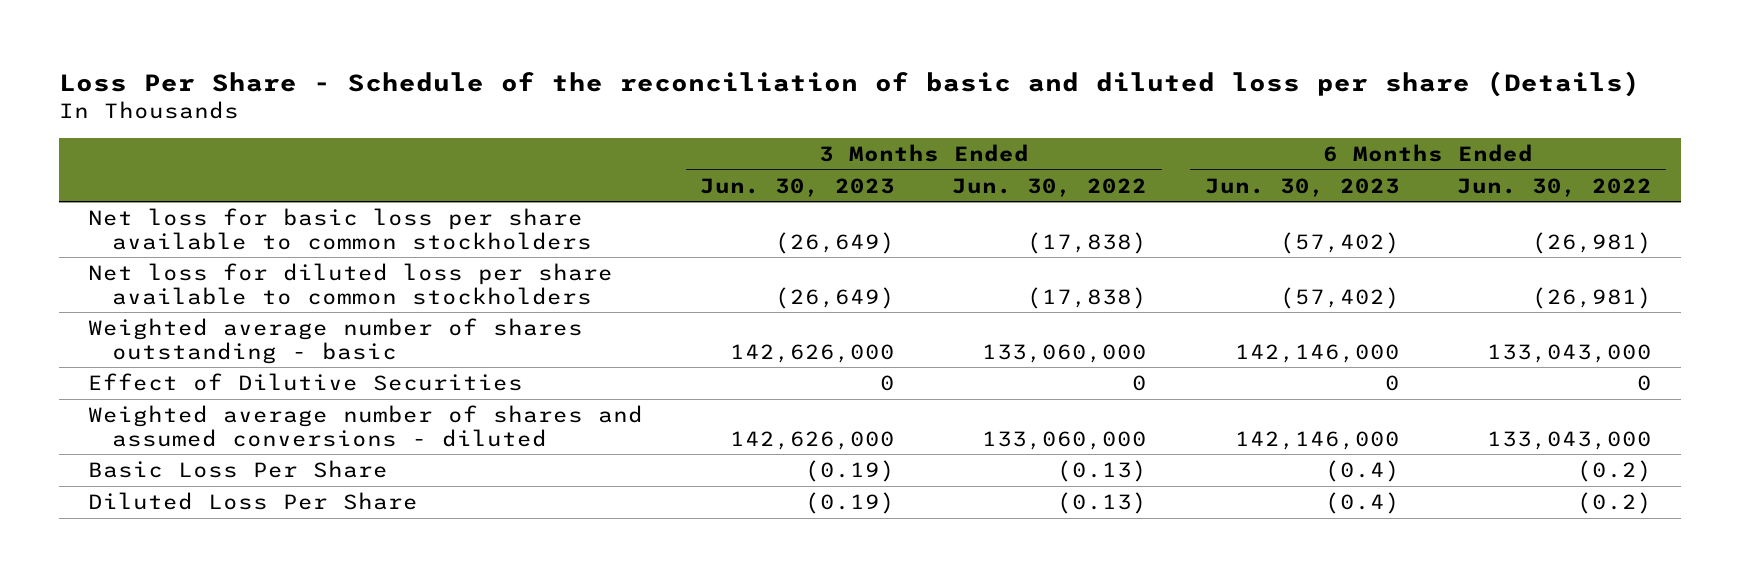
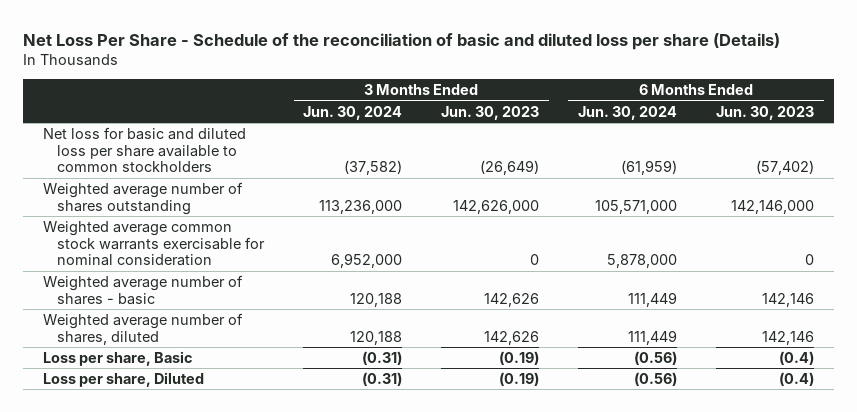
[59,70,1641,97] Loss Per Share - Schedule of the reconciliation of basic and diluted loss per share (Details) -> [23,32,781,50] Net Loss Per Share - Schedule of the reconciliation of basic and diluted loss per share (Details)
[952,177,1148,197] Jun. 30, 2022 -> none
[1456,177,1652,197] Jun. 30, 2022 -> none
none -> [303,105,403,120] Jun. 30, 2024
none -> [578,105,678,120] Jun. 30, 2024
[87,262,613,305] Net loss for diluted loss per share available to common stockholders -> none
[87,372,523,391] Effect of Dilutive Securities -> none
[87,207,592,250] Net loss for basic loss per share available to common stockholders -> [42,126,246,173] Net loss for basic and diluted loss per share available to common stockholders
none -> [42,181,243,215] Weighted average number of shares outstanding
none -> [42,220,266,267] Weighted average common stock warrants exercisable for nominal consideration
[87,317,583,364] Weighted average number of shares outstanding - basic -> [42,274,243,305] Weighted average number of shares - basic
[730,343,896,363] 142,626,000 -> [484,292,540,307] 142,626
[1234,343,1400,363] 142,146,000 -> [762,292,815,307] 142,146
[87,404,643,447] Weighted average number of shares and assumed conversions - diluted -> [42,312,243,345] Weighted average number of shares, diluted
[730,430,896,450] 142,626,000 -> [484,330,540,345] 142,626
[1234,430,1400,450] 142,146,000 -> [762,330,815,345] 142,146
[87,459,388,478] Basic Loss Per Share -> [42,350,193,366] Loss per share, Basic
[87,491,418,510] Diluted Loss Per Share -> [42,371,204,387] Loss per share, Diluted

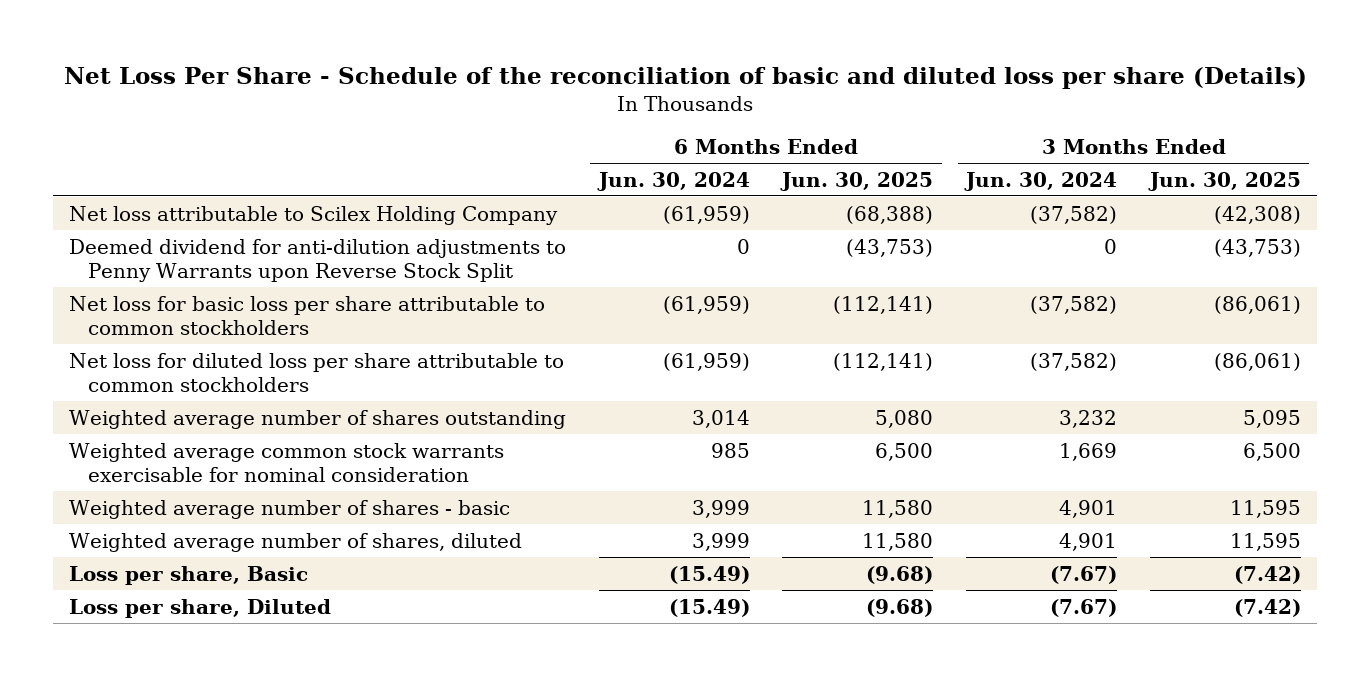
[441,105,540,120] Jun. 30, 2023 -> none
[716,105,815,120] Jun. 30, 2023 -> none
none -> [780,171,934,191] Jun. 30, 2025
none -> [1147,171,1301,191] Jun. 30, 2025
none -> [68,205,558,225] Net loss attributable to Scilex Holding Company
none -> [68,238,566,283] Deemed dividend for anti-dilution adjustments to Penny Warrants upon Reverse Stock Split
[42,126,246,173] Net loss for basic and diluted loss per share available to common stockholders -> [68,295,545,336] Net loss for basic loss per share attributable to common stockholders
none -> [68,352,564,393] Net loss for diluted loss per share attributable to common stockholders
[319,199,403,214] 113,236,000 -> [1059,409,1118,428] 3,232
[595,199,678,214] 105,571,000 -> [691,409,750,428] 3,014
[331,253,403,269] 6,952,000 -> [1059,442,1118,461] 1,669
[607,254,678,269] 5,878,000 -> [710,442,750,458] 985
[350,292,403,307] 120,188 -> [1059,499,1118,518] 4,901
[628,291,678,307] 111,449 -> [691,499,750,518] 3,999
[350,330,403,345] 120,188 -> [1059,532,1118,551] 4,901
[628,329,678,345] 111,449 -> [691,532,750,551] 3,999
[362,350,403,365] (0.31) -> [1050,565,1118,584] (7.67)
[634,350,678,365] (0.56) -> [668,565,750,584] (15.49)
[362,371,403,386] (0.31) -> [1050,598,1118,617] (7.67)
[634,371,678,386] (0.56) -> [668,598,750,617] (15.49)

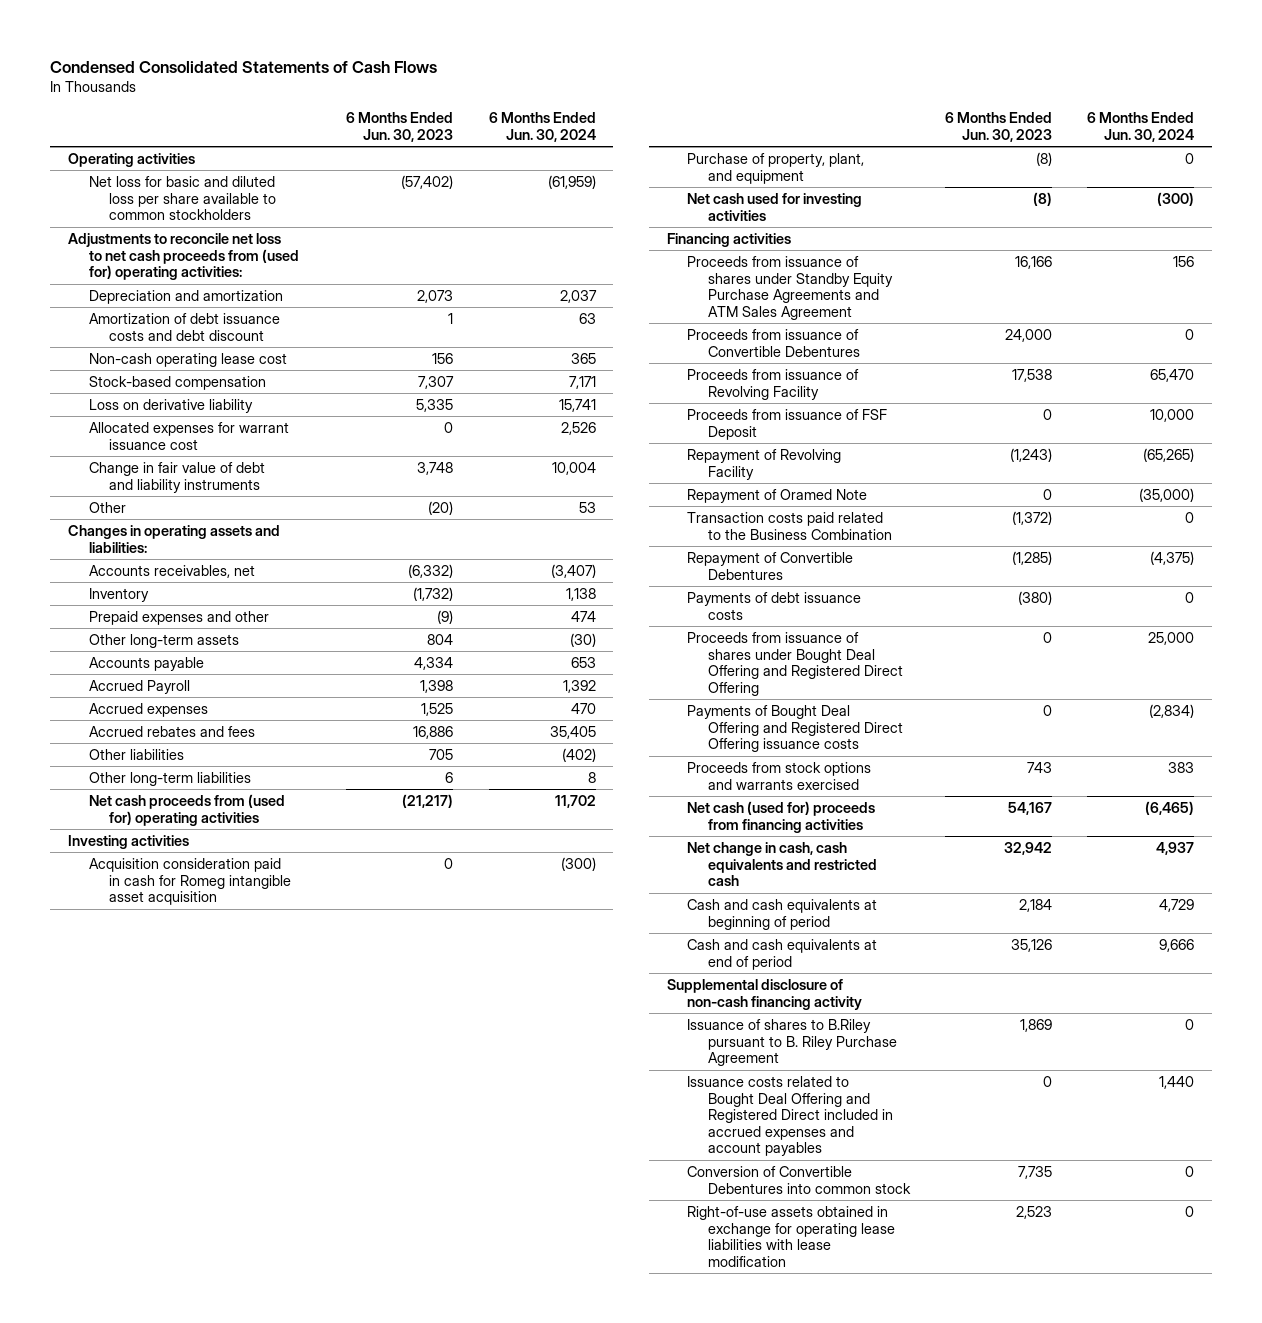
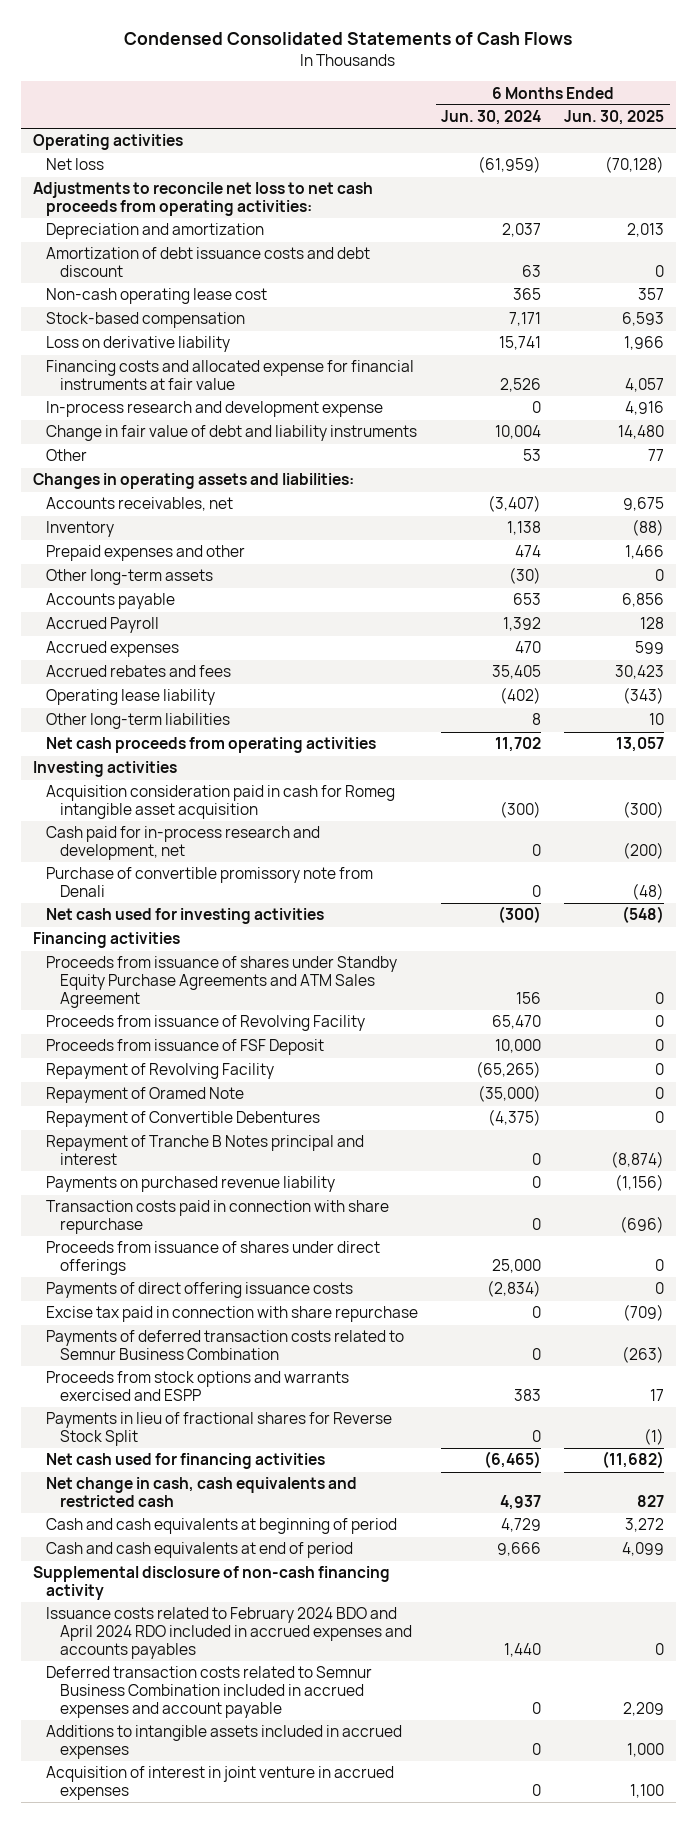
[346,112,454,142] 6 Months Ended Jun. 30, 2023 -> none
none -> [564,110,665,126] Jun. 30, 2025
[88,175,277,221] Net loss for basic and diluted loss per share available to common stockholders -> [46,158,105,171] Net loss
[67,232,299,281] Adjustments to reconcile net loss to net cash proceeds from (used for) operating activities: -> [32,182,373,217] Adjustments to reconcile net loss to net cash proceeds from operating activities:
[88,421,289,450] Allocated expenses for warrant issuance cost -> [46,360,415,391] Financing costs and allocated expense for financial instruments at fair value
none -> [46,401,384,418] In-process research and development expense
[88,748,184,760] Other liabilities -> none
none -> [46,689,216,706] Operating lease liability
[88,793,285,826] Net cash proceeds from (used for) operating activities -> [46,737,377,754] Net cash proceeds from operating activities
[687,152,865,184] Purchase of property, plant, and equipment -> none
none -> [46,826,321,861] Cash paid for in-process research and development, net
none -> [46,867,374,898] Purchase of convertible promissory note from Denali
[687,328,861,357] Proceeds from issuance of Convertible Debentures -> none
[687,511,893,540] Transaction costs paid related to the Business Combination -> none
[687,591,862,620] Payments of debt issuance costs -> none
none -> [46,1135,365,1166] Repayment of Tranche B Notes principal and interest
none -> [46,1176,336,1193] Payments on purchased revenue liability
none -> [46,1200,390,1235] Transaction costs paid in connection with share repurchase
[687,631,904,696] Proceeds from issuance of shares under Bought Deal Offering and Registered Direct Offering -> [46,1241,381,1276] Proceeds from issuance of shares under direct offerings
[687,704,904,753] Payments of Bought Deal Offering and Registered Direct Offering issuance costs -> [46,1282,354,1299] Payments of direct offering issuance costs
none -> [46,1306,419,1323] Excise tax paid in connection with share repurchase
none -> [46,1330,405,1361] Payments of deferred transaction costs related to Semnur Business Combination
[687,761,872,790] Proceeds from stock options and warrants exercised -> [46,1371,350,1402] Proceeds from stock options and warrants exercised and ESPP
none -> [46,1412,393,1447] Payments in lieu of fractional shares for Reverse Stock Split
[687,800,876,833] Net cash (used for) proceeds from financing activities -> [46,1453,326,1470] Net cash used for financing activities
[687,1018,898,1067] Issuance of shares to B.Riley pursuant to B. Riley Purchase Agreement -> none
[687,1165,912,1194] Conversion of Convertible Debentures into common stock -> none
[687,1205,896,1267] Right-of-use assets obtained in exchange for operating lease liabilities with lease modification -> none
[687,1075,894,1157] Issuance costs related to Bought Deal Offering and Registered Direct included in accrued expenses and account payables -> [46,1607,413,1659] Issuance costs related to February 2024 BDO and April 2024 RDO included in accrued expenses and accounts payables
none -> [46,1666,373,1718] Deferred transaction costs related to Semnur Business Combination included in accrued expenses and account payable
none -> [46,1725,403,1760] Additions to intangible assets included in accrued expenses
none -> [46,1766,395,1801] Acquisition of interest in joint venture in accrued expenses

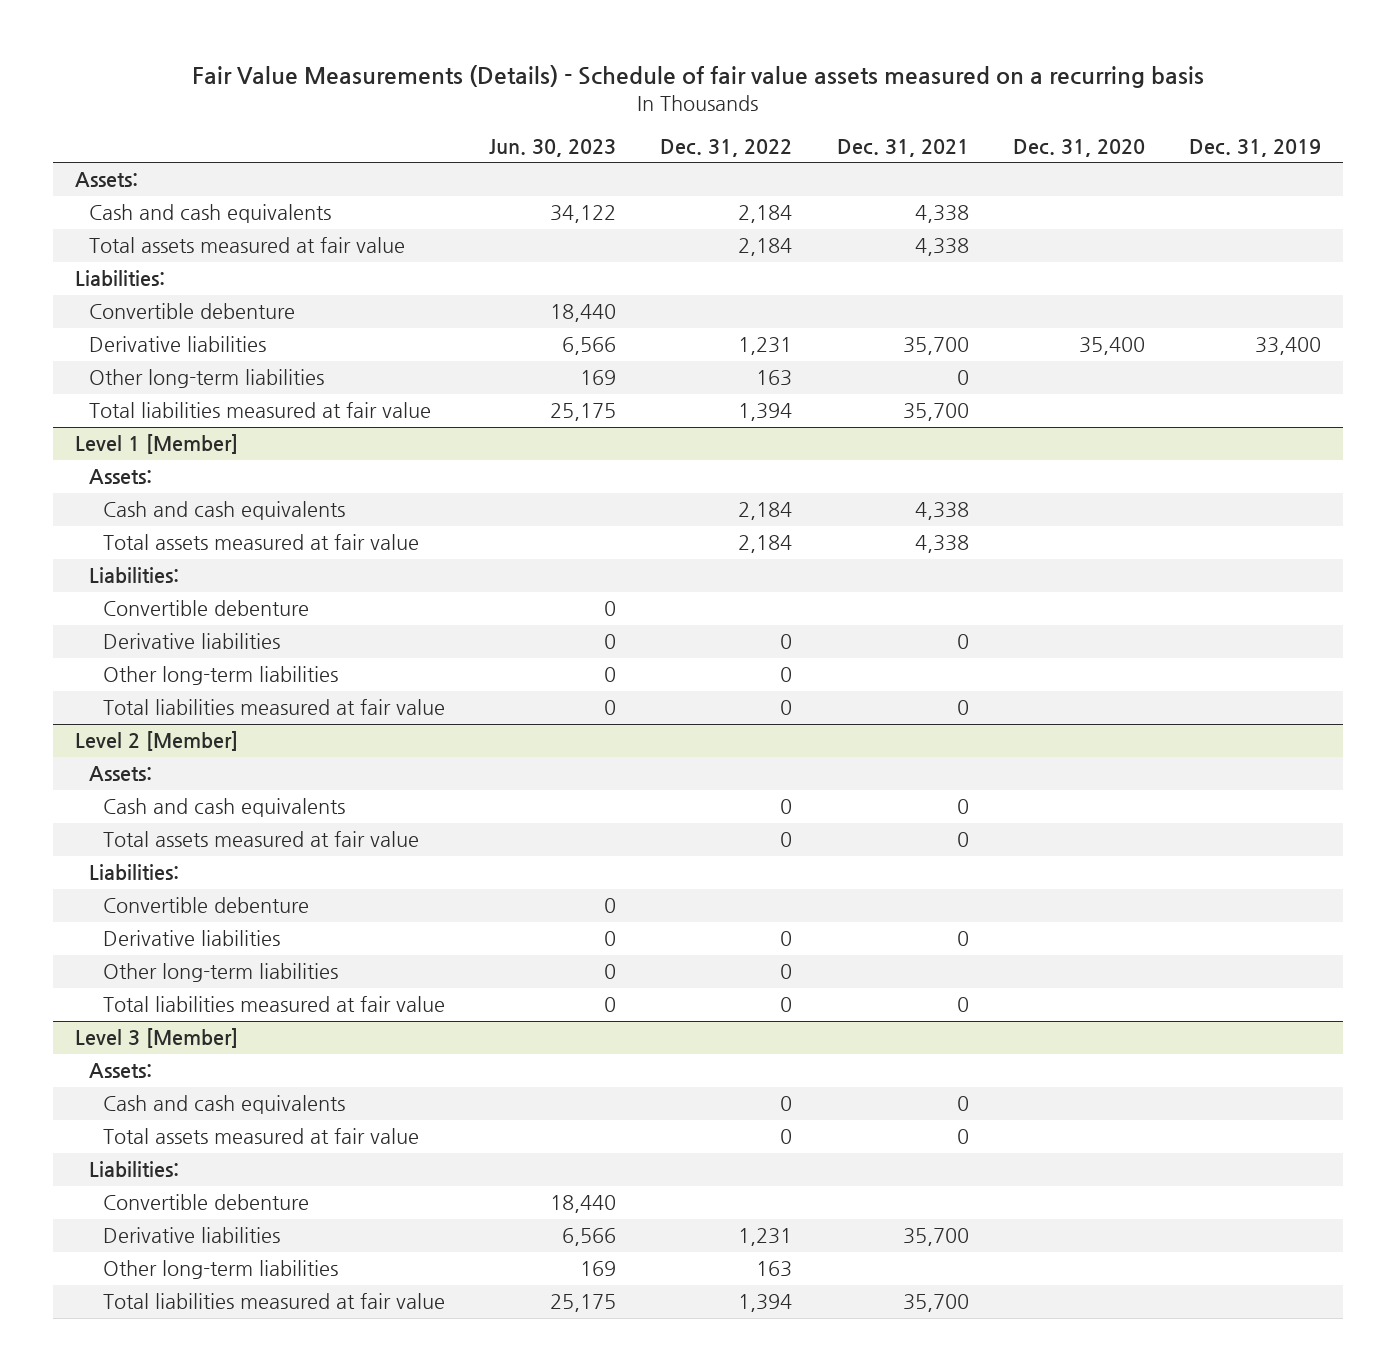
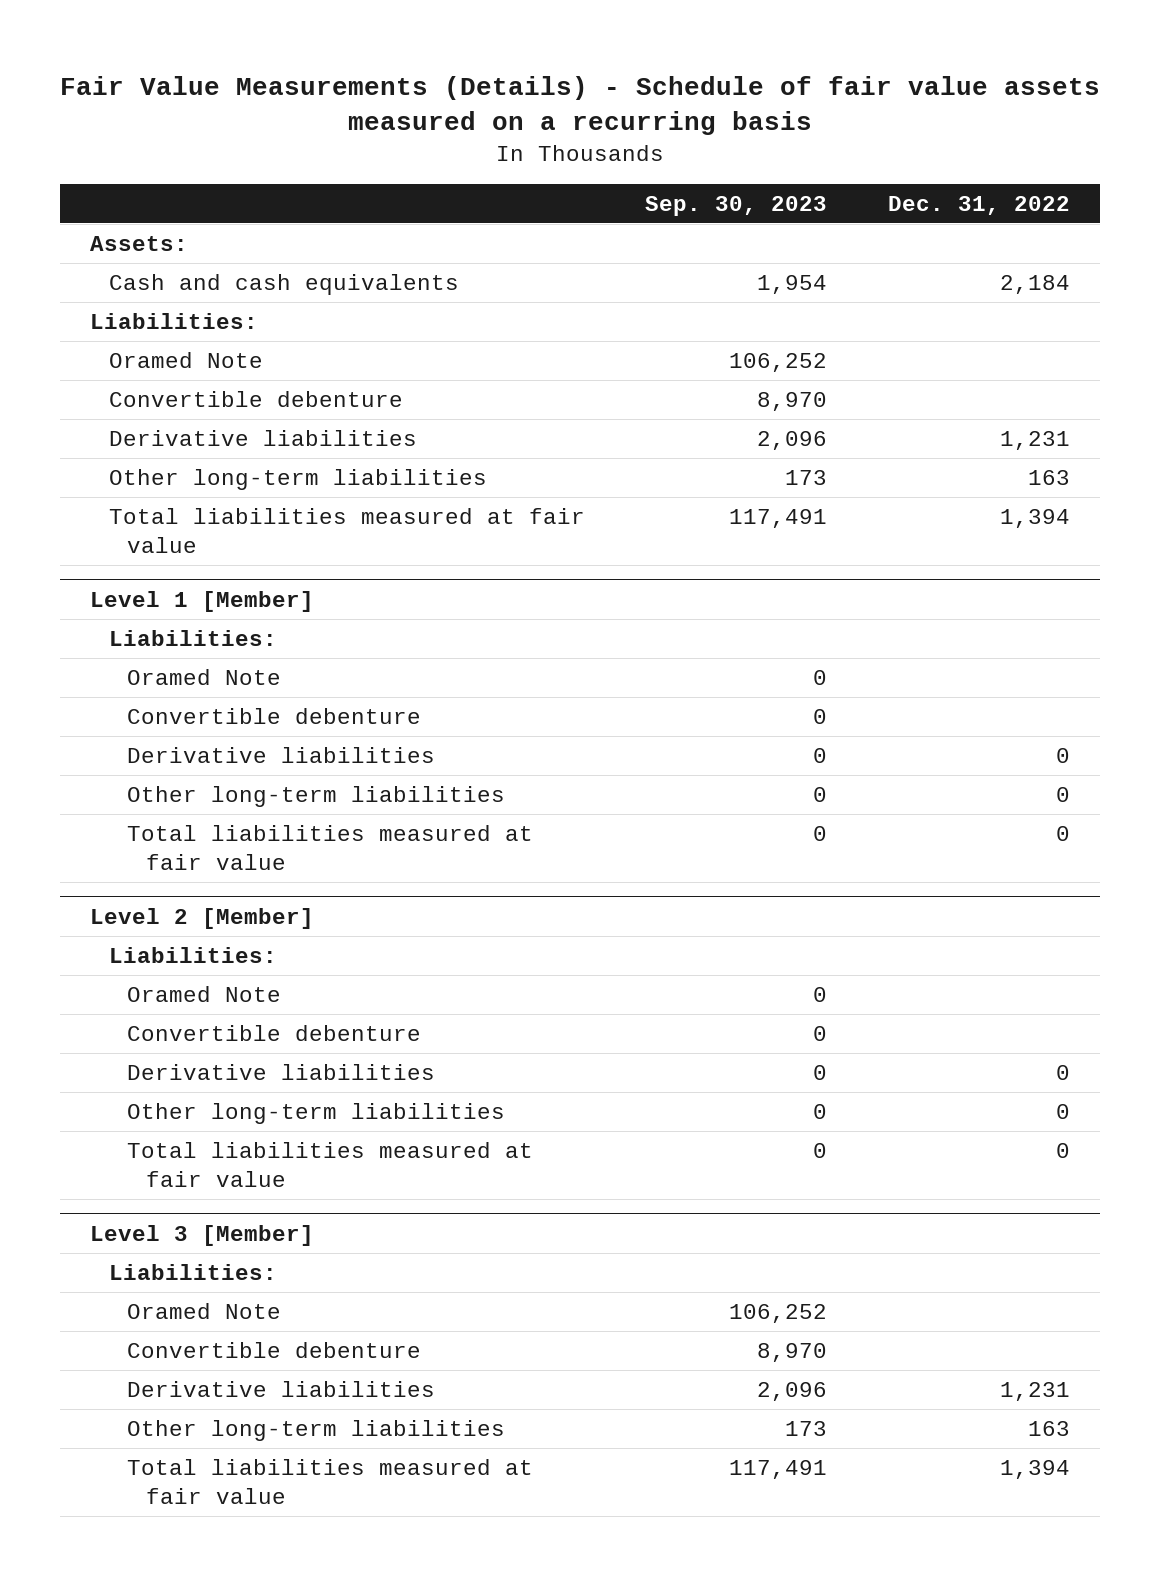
[489,138,617,157] Jun. 30, 2023 -> none
[836,138,969,157] Dec. 31, 2021 -> none
[1012,138,1145,157] Dec. 31, 2020 -> none
[1189,138,1322,157] Dec. 31, 2019 -> none
none -> [645,195,828,216] Sep. 30, 2023
[88,237,405,254] Total assets measured at fair value -> none
none -> [108,352,263,369] Oramed Note
[88,469,152,485] Assets: -> none
[102,501,345,521] Cash and cash equivalents -> none
[102,534,419,551] Total assets measured at fair value -> none
none -> [127,669,282,686] Oramed Note
[88,766,152,782] Assets: -> none
[102,798,345,818] Cash and cash equivalents -> none
[102,831,419,848] Total assets measured at fair value -> none
none -> [127,986,282,1003] Oramed Note
[88,1063,152,1079] Assets: -> none
[102,1095,345,1115] Cash and cash equivalents -> none
[102,1128,419,1145] Total assets measured at fair value -> none
none -> [127,1303,282,1320] Oramed Note

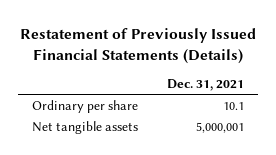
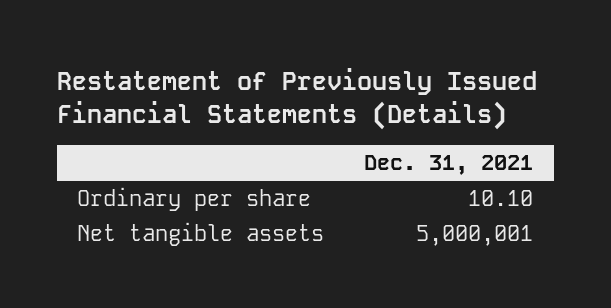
[222,102,244,111] 10.1 -> [468,190,534,207] 10.10

